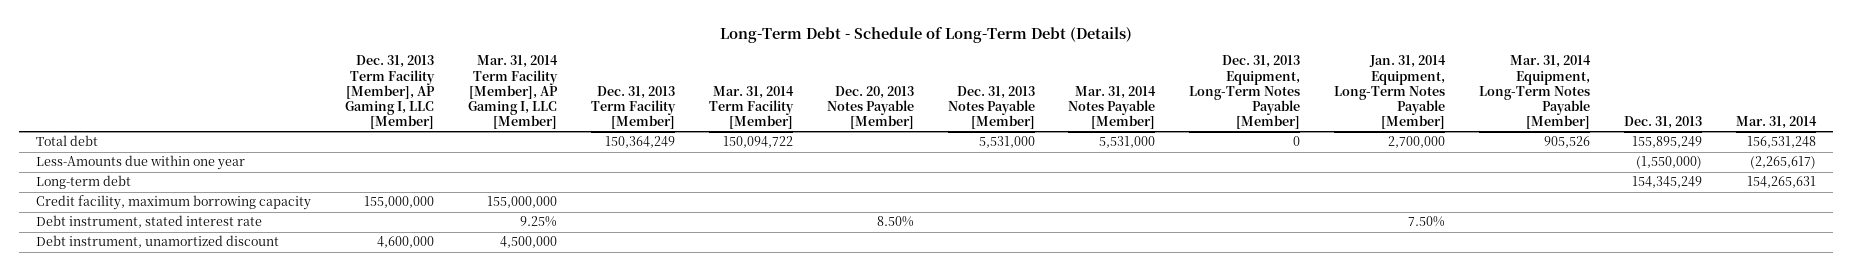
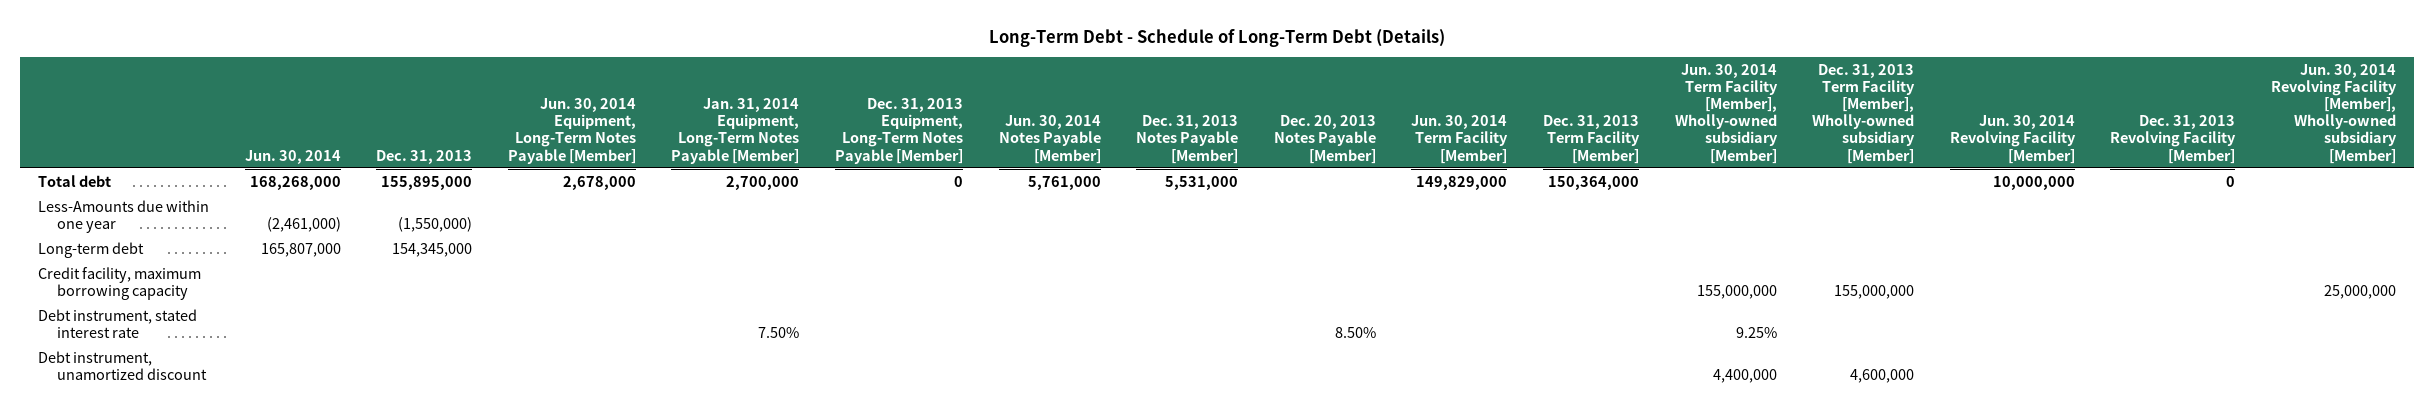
[344,55,435,129] Dec. 31, 2013 Term Facility [Member], AP Gaming I, LLC [Member] -> none
[467,55,558,129] Mar. 31, 2014 Term Facility [Member], AP Gaming I, LLC [Member] -> none
[708,85,794,129] Mar. 31, 2014 Term Facility [Member] -> none
[1068,85,1157,129] Mar. 31, 2014 Notes Payable [Member] -> none
[1479,55,1592,129] Mar. 31, 2014 Equipment, Long-Term Notes Payable [Member] -> none
[1736,115,1818,129] Mar. 31, 2014 -> none
none -> [244,149,341,164] Jun. 30, 2014
none -> [507,98,636,164] Jun. 30, 2014 Equipment, Long-Term Notes Payable [Member]
none -> [998,115,1101,164] Jun. 30, 2014 Notes Payable [Member]
none -> [1411,115,1509,164] Jun. 30, 2014 Term Facility [Member]
none -> [1674,63,1778,164] Jun. 30, 2014 Term Facility [Member], Wholly-owned subsidiary [Member]
none -> [1812,63,1916,164] Dec. 31, 2013 Term Facility [Member], Wholly-owned subsidiary [Member]
none -> [1949,115,2076,164] Jun. 30, 2014 Revolving Facility [Member]
none -> [2110,115,2237,164] Dec. 31, 2013 Revolving Facility [Member]
none -> [2270,63,2397,164] Jun. 30, 2014 Revolving Facility [Member], Wholly-owned subsidiary [Member]
[604,136,675,149] 150,364,249 -> [1547,175,1639,190] 150,364,000
[1632,136,1703,149] 155,895,249 -> [381,175,473,190] 155,895,000
[1632,176,1703,189] 154,345,249 -> [392,242,473,257] 154,345,000

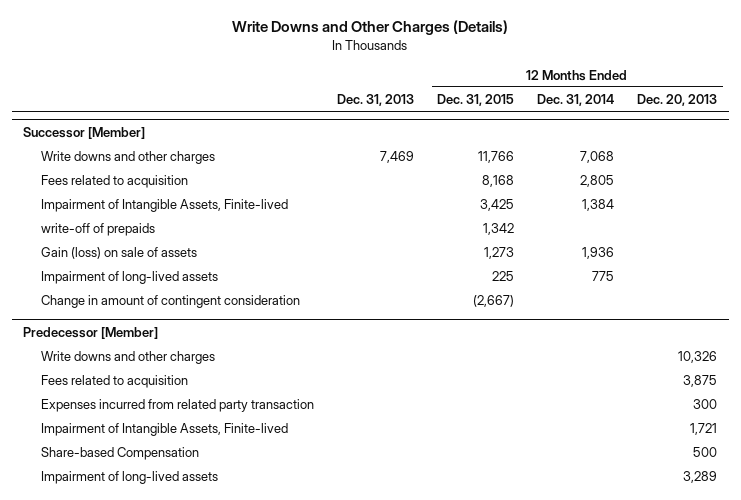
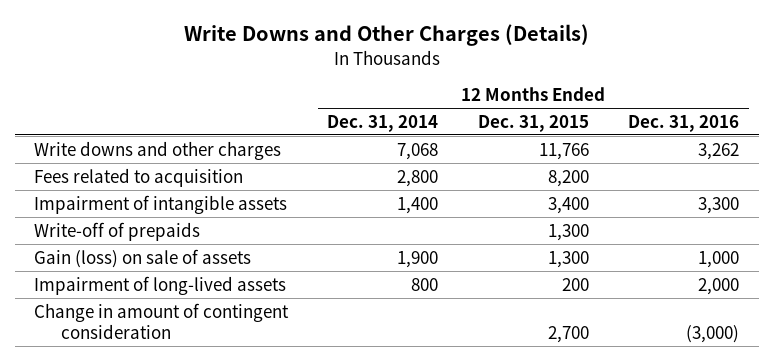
[337,93,415,106] Dec. 31, 2013 -> none
[637,93,718,106] Dec. 20, 2013 -> none
none -> [628,114,740,132] Dec. 31, 2016
[23,126,146,139] Successor [Member] -> none
[23,326,159,339] Predecessor [Member] -> none
[41,350,216,364] Write downs and other charges -> none
[41,374,189,388] Fees related to acquisition -> none
[41,398,315,412] Expenses incurred from related party transaction -> none
[41,422,289,436] Impairment of Intangible Assets, Finite-lived -> none
[41,446,200,460] Share-based Compensation -> none
[41,470,219,484] Impairment of long-lived assets -> none
[482,174,515,187] 8,168 -> [547,169,589,187] 8,200
[580,174,615,187] 2,805 -> [397,169,439,187] 2,800
[41,198,289,212] Impairment of Intangible Assets, Finite-lived -> [34,194,288,214] Impairment of intangible assets
[480,198,515,211] 3,425 -> [547,196,589,214] 3,400
[582,198,615,211] 1,384 -> [397,196,439,214] 1,400
[41,222,156,236] write-off of prepaids -> [34,221,201,241] Write-off of prepaids
[483,222,515,235] 1,342 -> [547,223,589,241] 1,300
[484,246,515,259] 1,273 -> [547,250,589,268] 1,300
[582,246,615,259] 1,936 -> [397,250,439,268] 1,900
[492,270,515,281] 225 -> [561,277,589,291] 200
[592,270,615,281] 775 -> [411,277,439,291] 800
[473,294,515,307] (2,667) -> [547,325,589,343] 2,700

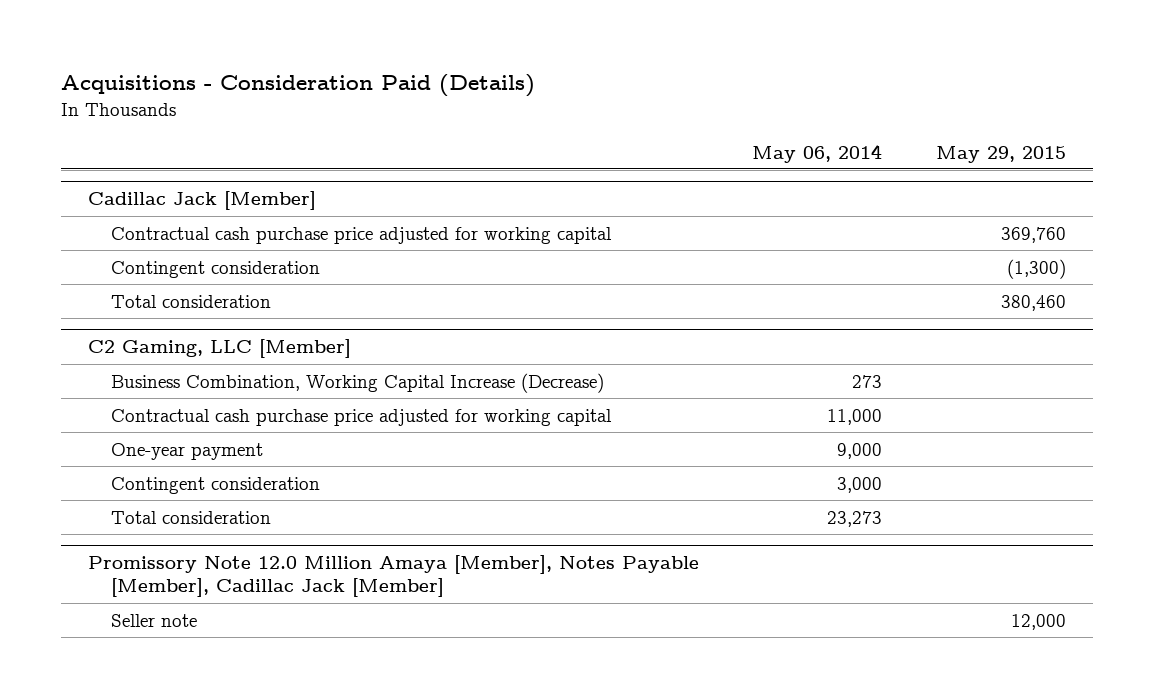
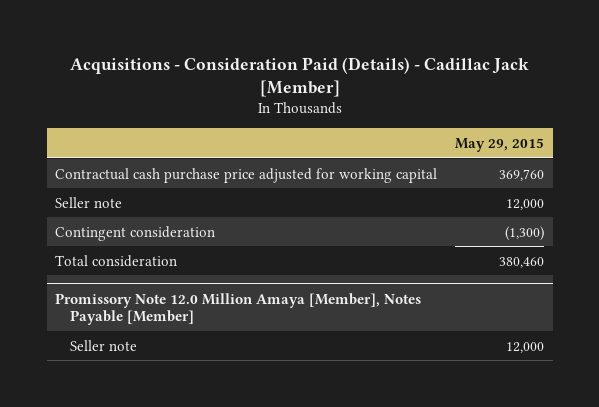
[60,74,535,98] Acquisitions - Consideration Paid (Details) -> [69,56,529,98] Acquisitions - Consideration Paid (Details) - Cadillac Jack [Member]
[752,143,883,163] May 06, 2014 -> none
[87,191,316,211] Cadillac Jack [Member] -> none
none -> [55,196,123,208] Seller note
[87,339,351,359] C2 Gaming, LLC [Member] -> none
[111,372,605,393] Business Combination, Working Capital Increase (Decrease) -> none
[111,408,613,426] Contractual cash purchase price adjusted for working capital -> none
[111,442,264,460] One-year payment -> none
[111,476,321,494] Contingent consideration -> none
[111,510,272,524] Total consideration -> none
[87,555,699,598] Promissory Note 12.0 Million Amaya [Member], Notes Payable [Member], Cadillac Jack [Member] -> [55,292,422,326] Promissory Note 12.0 Million Amaya [Member], Notes Payable [Member]

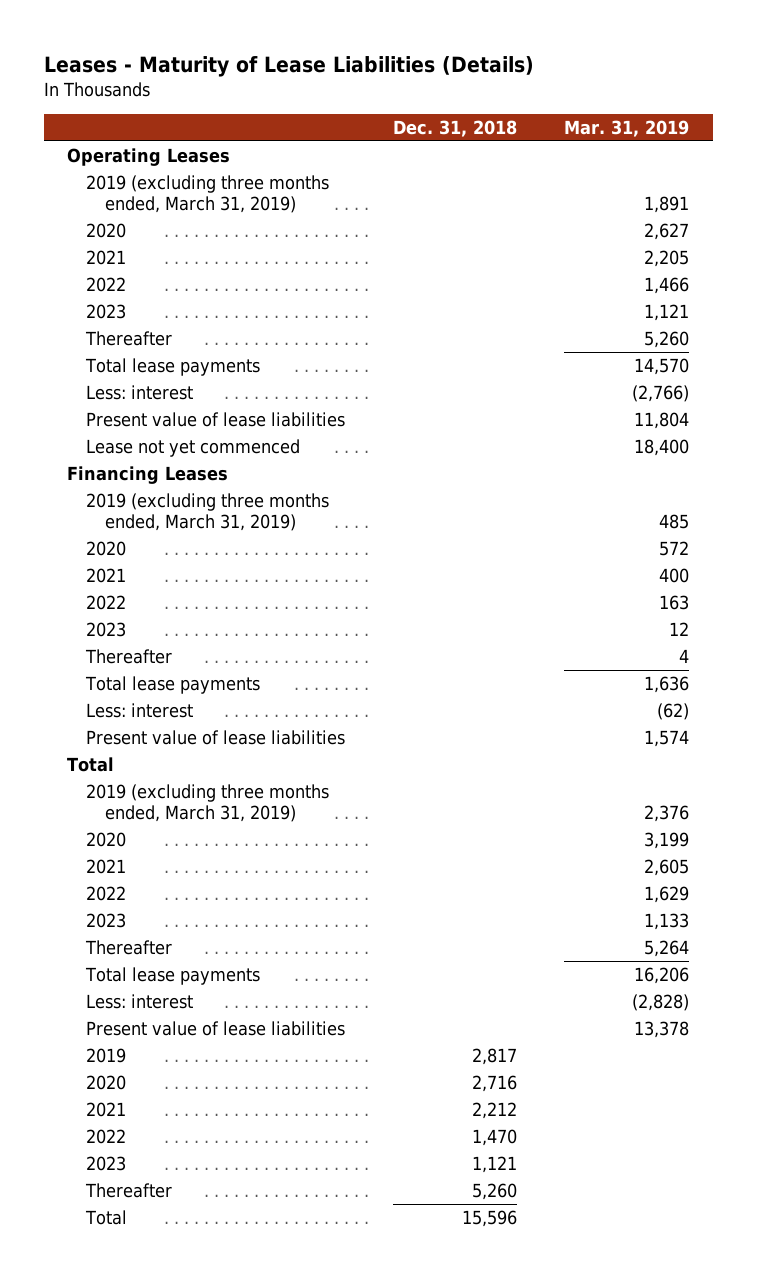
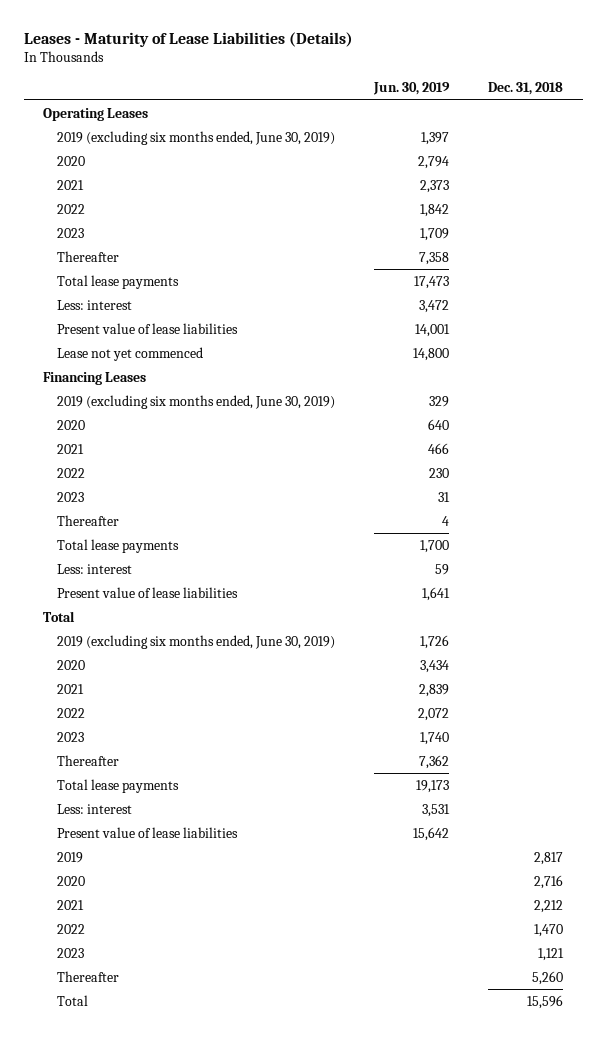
[564,119,690,137] Mar. 31, 2019 -> none
none -> [373,82,451,96] Jun. 30, 2019
[86,175,330,213] 2019 (excluding three months ended, March 31, 2019) -> [57,130,336,145] 2019 (excluding six months ended, June 30, 2019)
[86,493,330,531] 2019 (excluding three months ended, March 31, 2019) -> [57,394,336,409] 2019 (excluding six months ended, June 30, 2019)
[86,784,330,822] 2019 (excluding three months ended, March 31, 2019) -> [57,634,336,649] 2019 (excluding six months ended, June 30, 2019)

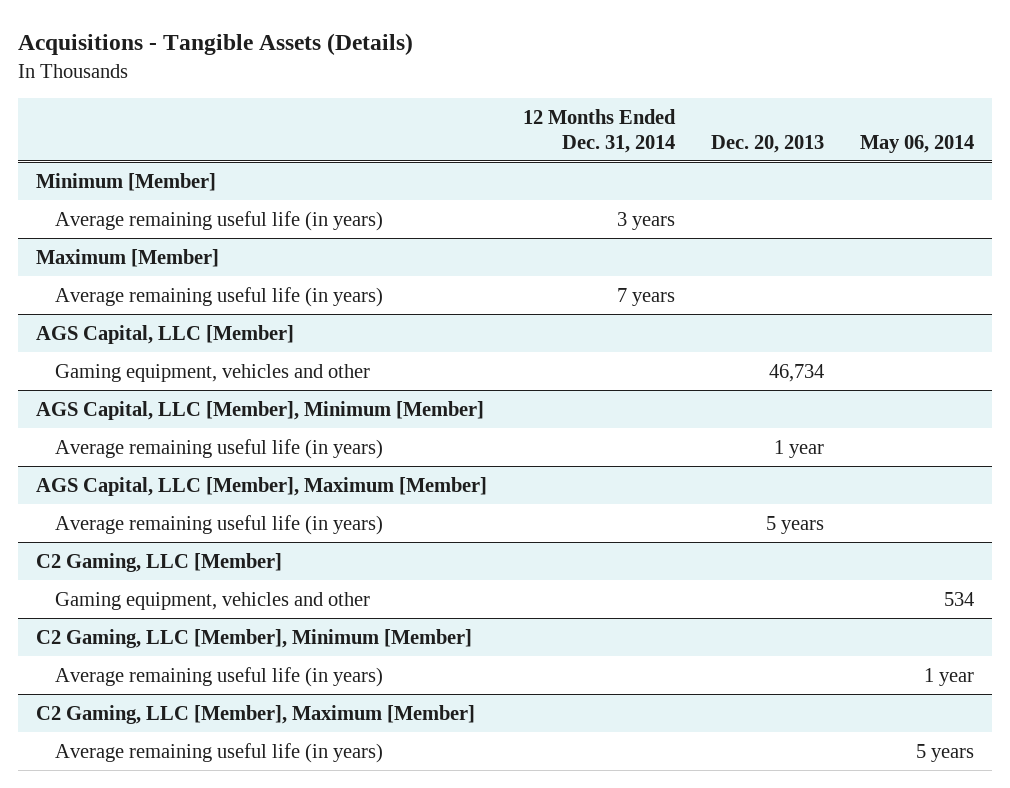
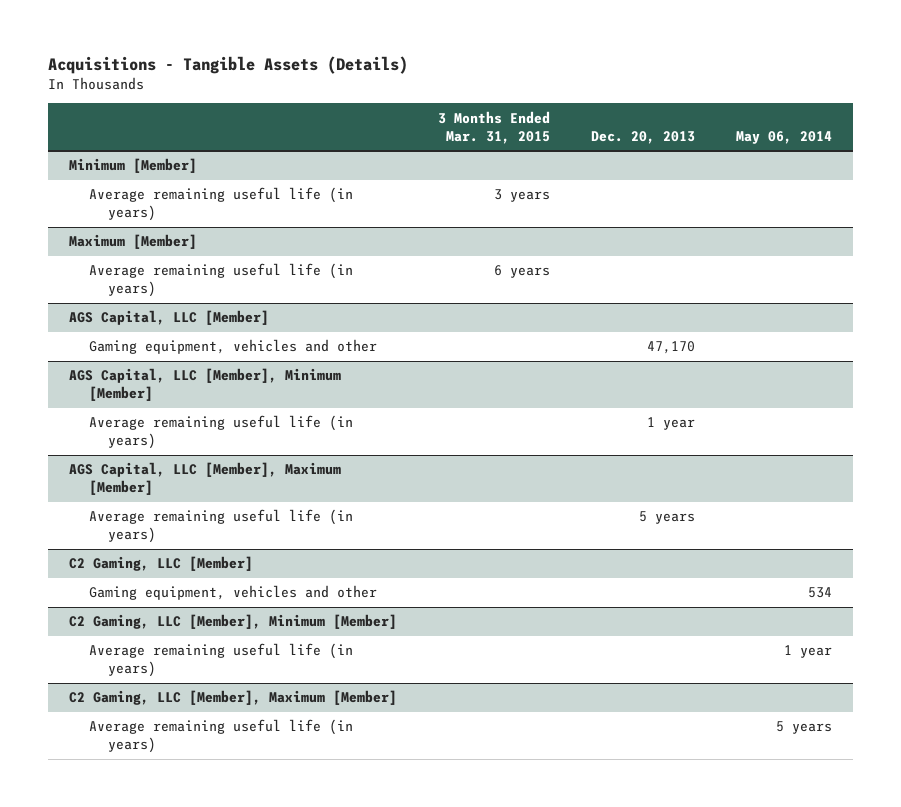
[522,108,676,153] 12 Months Ended Dec. 31, 2014 -> none
none -> [437,110,550,144] 3 Months Ended Mar. 31, 2015
[768,363,824,382] 46,734 -> [646,341,695,355] 47,170

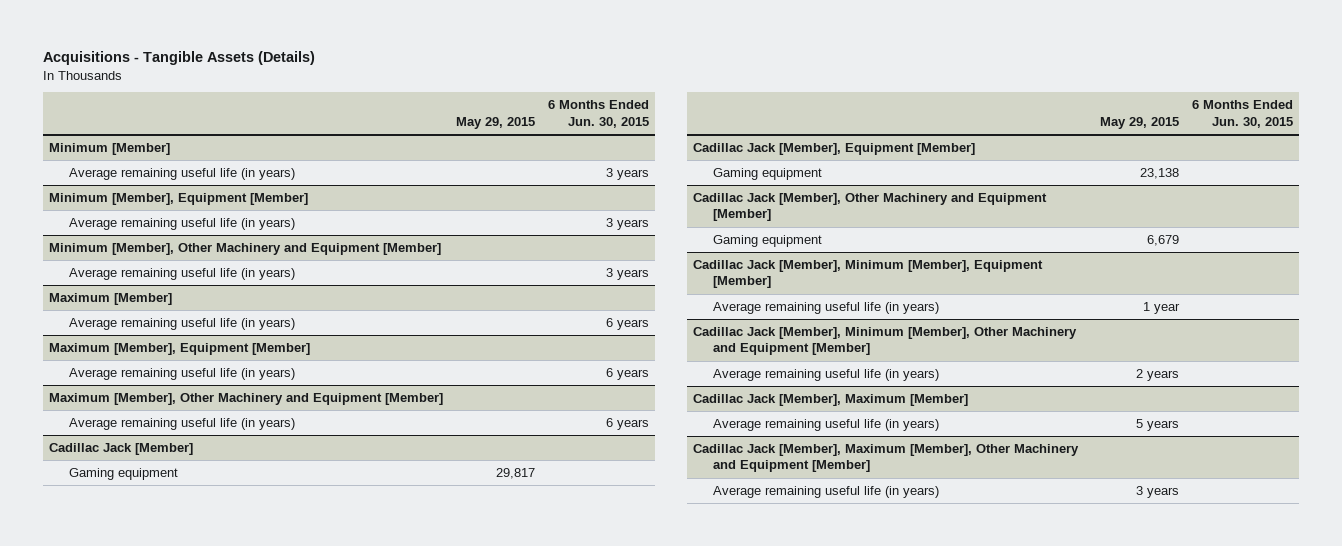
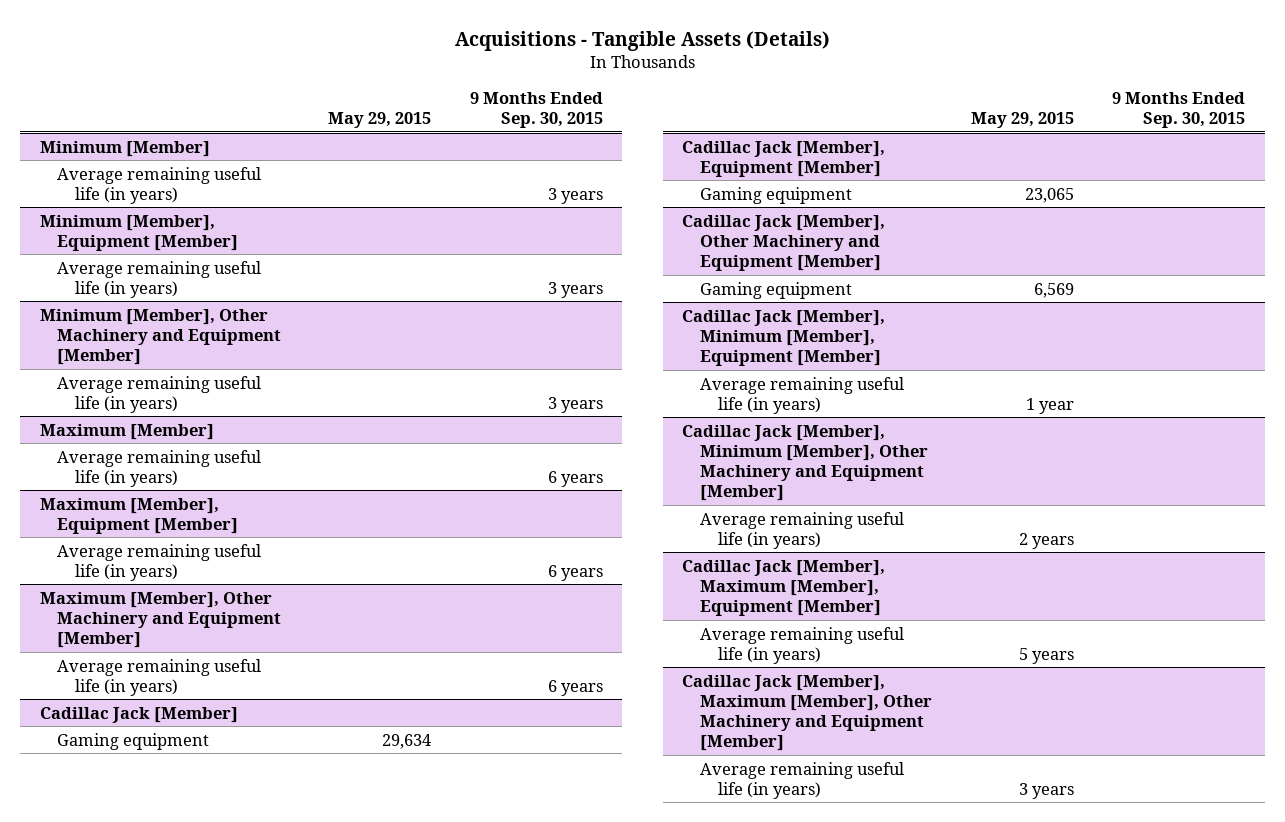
[547,100,649,128] 6 Months Ended Jun. 30, 2015 -> none
none -> [469,91,603,129] 9 Months Ended Sep. 30, 2015
[495,467,535,479] 29,817 -> [382,733,432,749] 29,634
[1140,167,1180,179] 23,138 -> [1024,187,1074,203] 23,065
[1147,234,1180,246] 6,679 -> [1033,282,1074,298] 6,569
[693,393,969,406] Cadillac Jack [Member], Maximum [Member] -> [682,559,886,616] Cadillac Jack [Member], Maximum [Member], Equipment [Member]

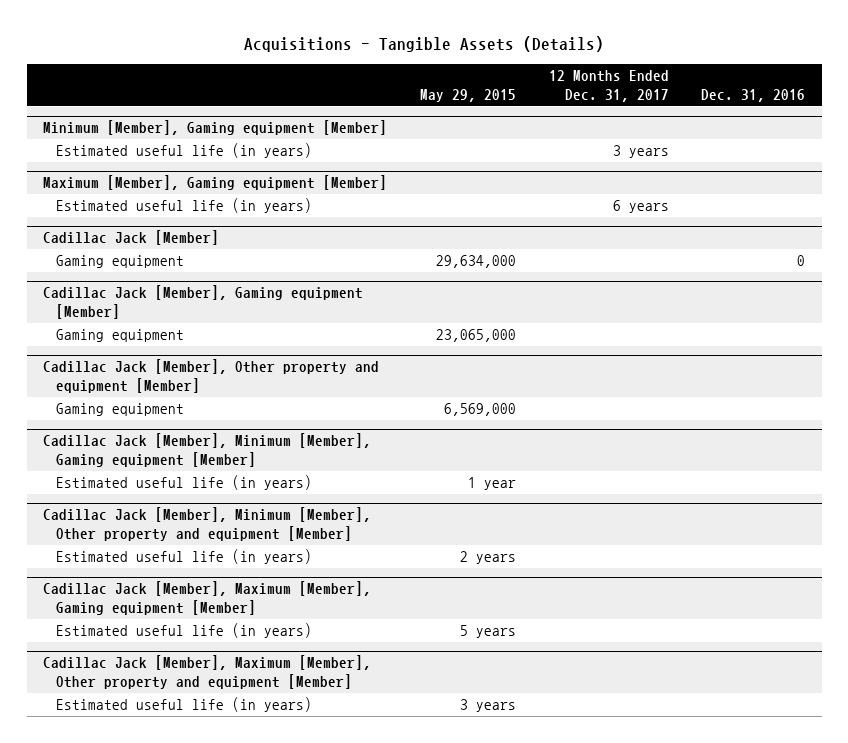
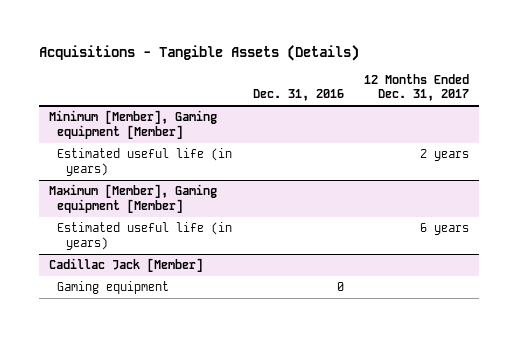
[419,88,516,102] May 29, 2015 -> none
[612,145,669,159] 3 years -> [420,149,470,162] 2 years
[42,285,363,320] Cadillac Jack [Member], Gaming equipment [Member] -> none
[55,329,184,343] Gaming equipment -> none
[42,359,379,394] Cadillac Jack [Member], Other property and equipment [Member] -> none
[55,403,184,417] Gaming equipment -> none
[42,433,371,468] Cadillac Jack [Member], Minimum [Member], Gaming equipment [Member] -> none
[55,475,312,491] Estimated useful life (in years) -> none
[42,507,371,542] Cadillac Jack [Member], Minimum [Member], Other property and equipment [Member] -> none
[55,549,312,565] Estimated useful life (in years) -> none
[42,581,371,616] Cadillac Jack [Member], Maximum [Member], Gaming equipment [Member] -> none
[55,623,312,639] Estimated useful life (in years) -> none
[42,655,371,690] Cadillac Jack [Member], Maximum [Member], Other property and equipment [Member] -> none
[55,697,312,713] Estimated useful life (in years) -> none

